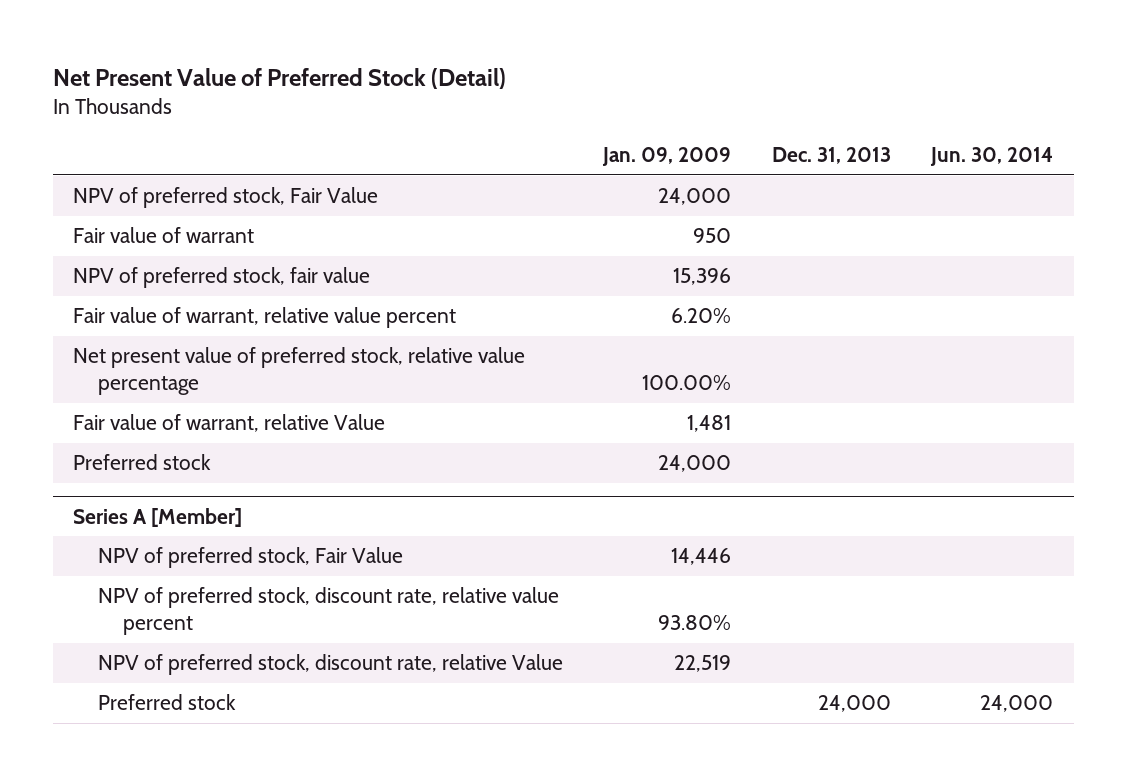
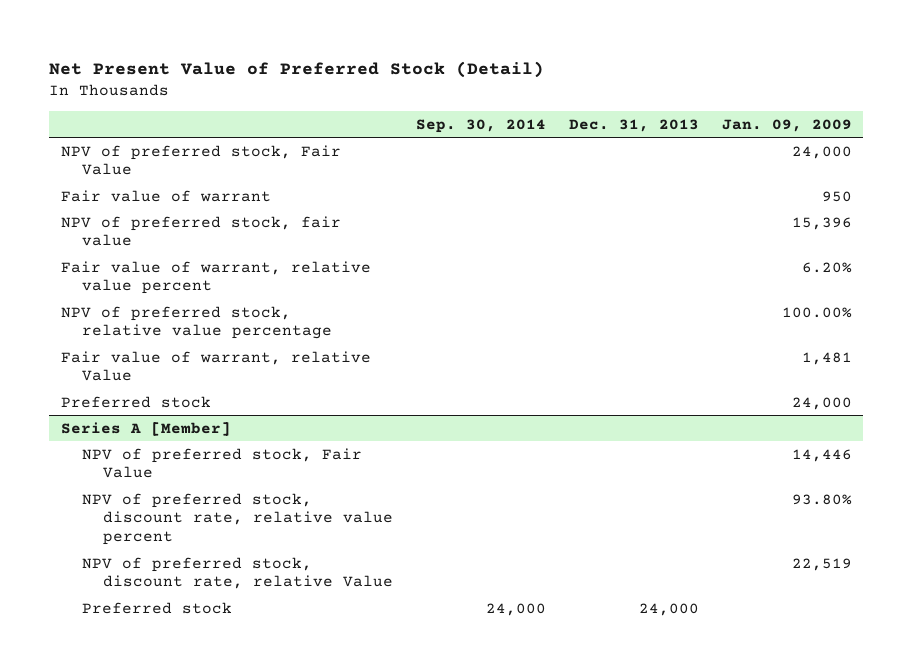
[930,147,1054,167] Jun. 30, 2014 -> none
none -> [416,118,547,133] Sep. 30, 2014
[73,347,526,396] Net present value of preferred stock, relative value percentage -> [60,305,332,340] NPV of preferred stock, relative value percentage

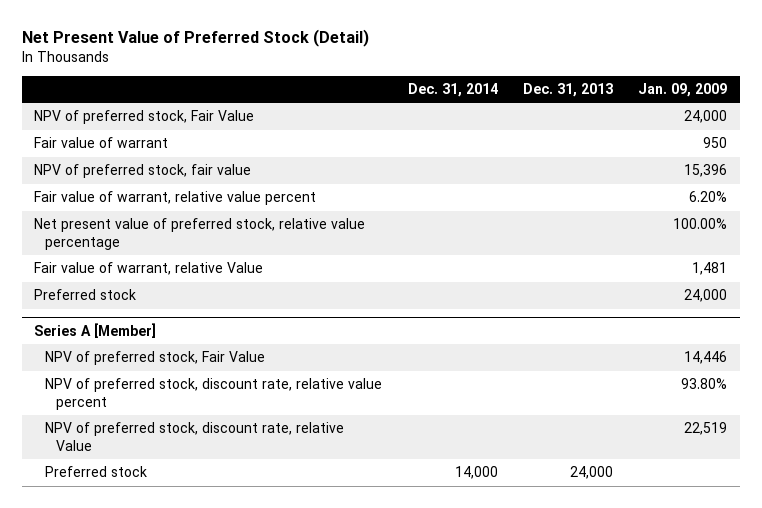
[416,118,547,133] Sep. 30, 2014 -> none
none -> [407,83,498,98] Dec. 31, 2014
[60,305,332,340] NPV of preferred stock, relative value percentage -> [34,218,366,250] Net present value of preferred stock, relative value percentage

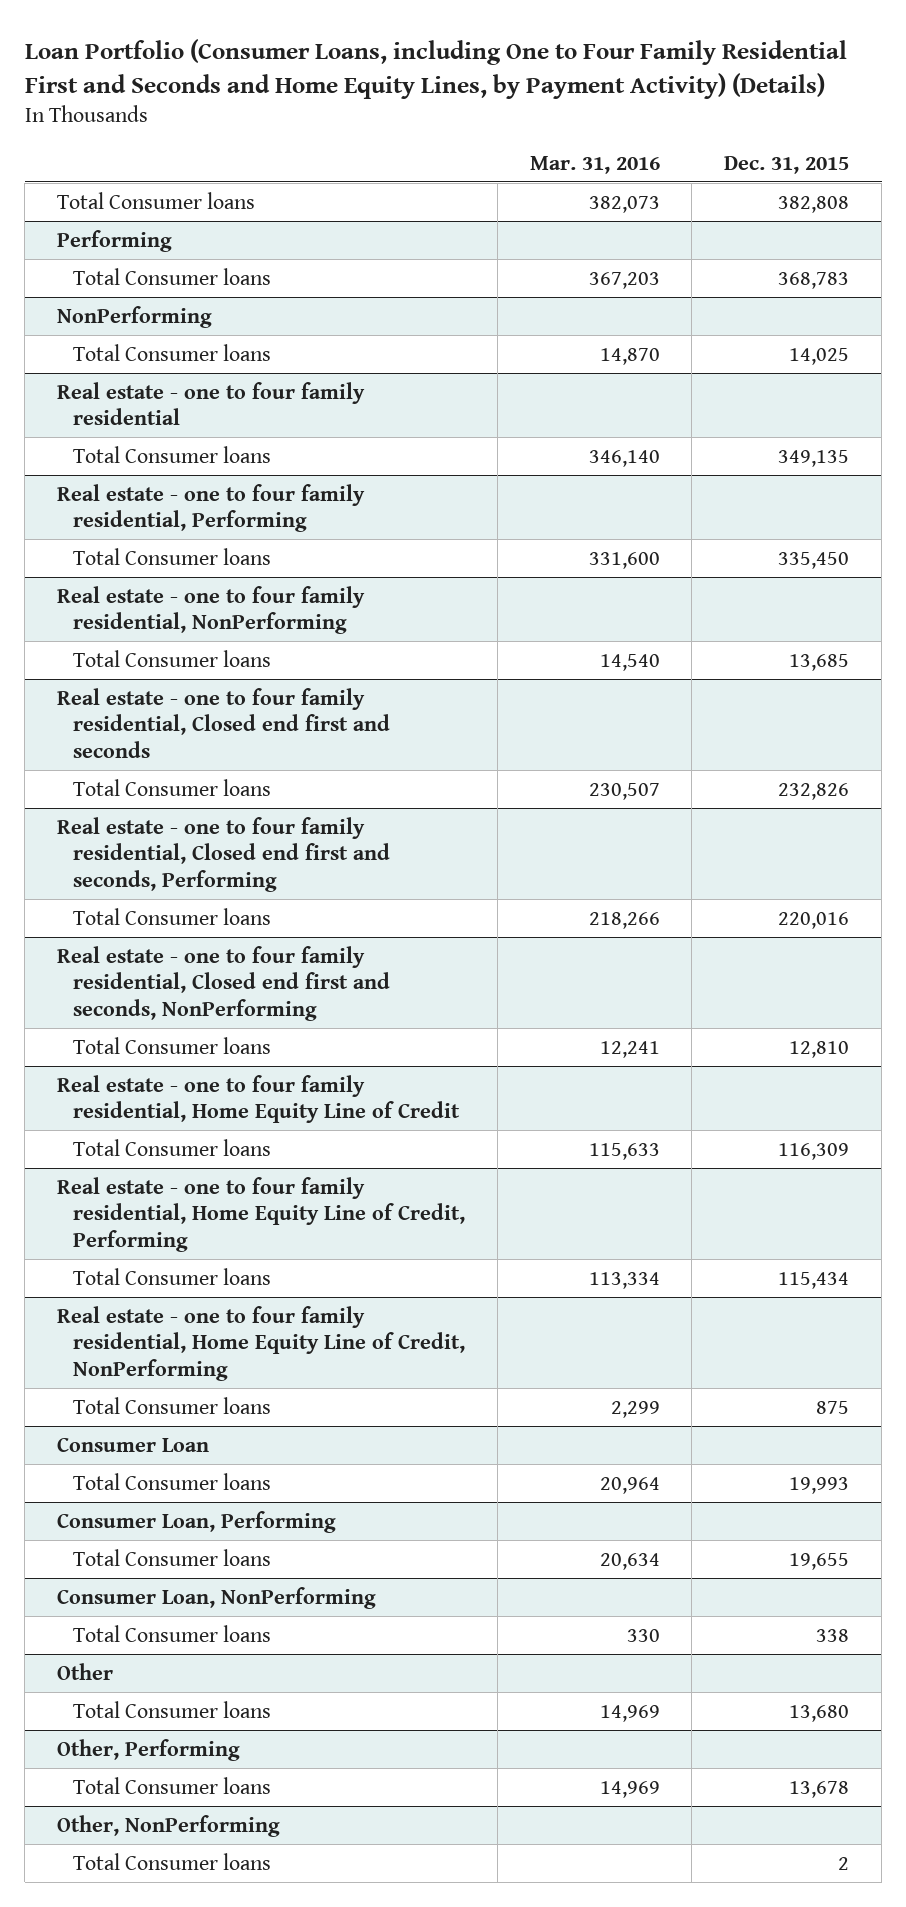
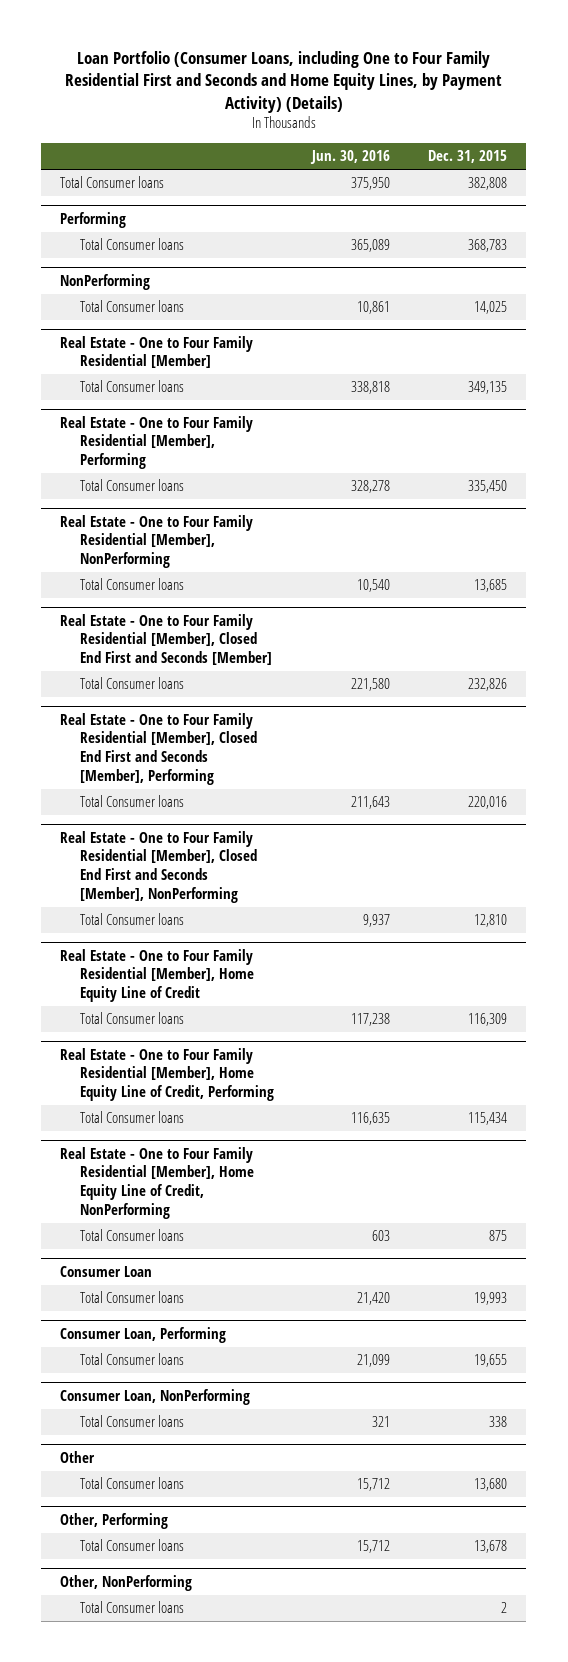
[529,155,660,174] Mar. 31, 2016 -> none
none -> [310,150,391,165] Jun. 30, 2016
[56,381,365,426] Real estate - one to four family residential -> [60,335,254,369] Real Estate - One to Four Family Residential [Member]
[56,483,365,533] Real estate - one to four family residential, Performing -> [60,415,254,469] Real Estate - One to Four Family Residential [Member], Performing
[56,585,365,635] Real estate - one to four family residential, NonPerforming -> [60,514,254,568] Real Estate - One to Four Family Residential [Member], NonPerforming
[56,687,391,758] Real estate - one to four family residential, Closed end first and seconds -> [60,613,272,665] Real Estate - One to Four Family Residential [Member], Closed End First and Seconds [Member]
[56,816,391,892] Real estate - one to four family residential, Closed end first and seconds, Performing -> [60,712,257,785] Real Estate - One to Four Family Residential [Member], Closed End First and Seconds [Member], Performing
[56,945,391,1021] Real estate - one to four family residential, Closed end first and seconds, NonPerforming -> [60,830,257,903] Real Estate - One to Four Family Residential [Member], Closed End First and Seconds [Member], NonPerforming
[56,1074,461,1124] Real estate - one to four family residential, Home Equity Line of Credit -> [60,948,254,1002] Real Estate - One to Four Family Residential [Member], Home Equity Line of Credit
[56,1176,466,1252] Real estate - one to four family residential, Home Equity Line of Credit, Performing -> [60,1047,274,1101] Real Estate - One to Four Family Residential [Member], Home Equity Line of Credit, Performing
[56,1305,466,1381] Real estate - one to four family residential, Home Equity Line of Credit, NonPerforming -> [60,1146,254,1219] Real Estate - One to Four Family Residential [Member], Home Equity Line of Credit, NonPerforming

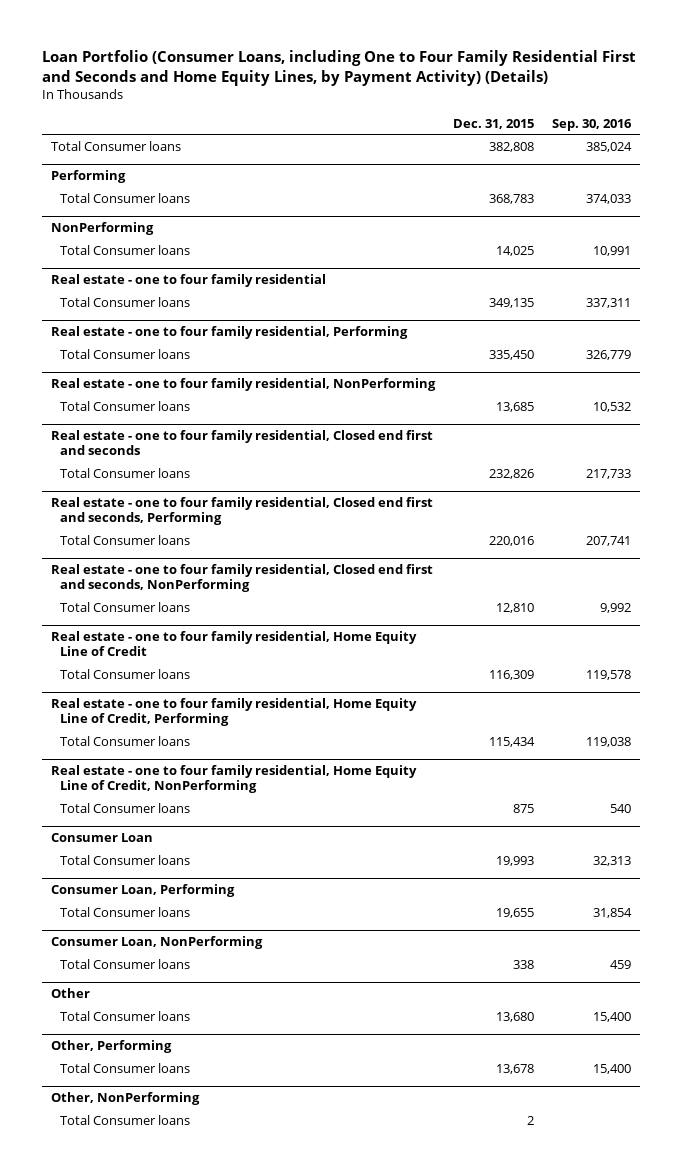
[310,150,391,165] Jun. 30, 2016 -> none
none -> [552,118,633,131] Sep. 30, 2016
[60,335,254,369] Real Estate - One to Four Family Residential [Member] -> [50,274,326,288] Real estate - one to four family residential
[60,415,254,469] Real Estate - One to Four Family Residential [Member], Performing -> [50,326,408,340] Real estate - one to four family residential, Performing
[60,514,254,568] Real Estate - One to Four Family Residential [Member], NonPerforming -> [50,378,436,392] Real estate - one to four family residential, NonPerforming
[60,613,272,665] Real Estate - One to Four Family Residential [Member], Closed End First and Seconds [Member] -> [50,430,433,456] Real estate - one to four family residential, Closed end first and seconds
[60,712,257,785] Real Estate - One to Four Family Residential [Member], Closed End First and Seconds [Member], Performing -> [50,497,433,526] Real estate - one to four family residential, Closed end first and seconds, Performing
[60,830,257,903] Real Estate - One to Four Family Residential [Member], Closed End First and Seconds [Member], NonPerforming -> [50,564,433,593] Real estate - one to four family residential, Closed end first and seconds, NonPerforming
[60,948,254,1002] Real Estate - One to Four Family Residential [Member], Home Equity Line of Credit -> [50,631,417,657] Real estate - one to four family residential, Home Equity Line of Credit
[60,1047,274,1101] Real Estate - One to Four Family Residential [Member], Home Equity Line of Credit, Performing -> [50,698,417,727] Real estate - one to four family residential, Home Equity Line of Credit, Performing
[60,1146,254,1219] Real Estate - One to Four Family Residential [Member], Home Equity Line of Credit, NonPerforming -> [50,765,417,794] Real estate - one to four family residential, Home Equity Line of Credit, NonPerforming

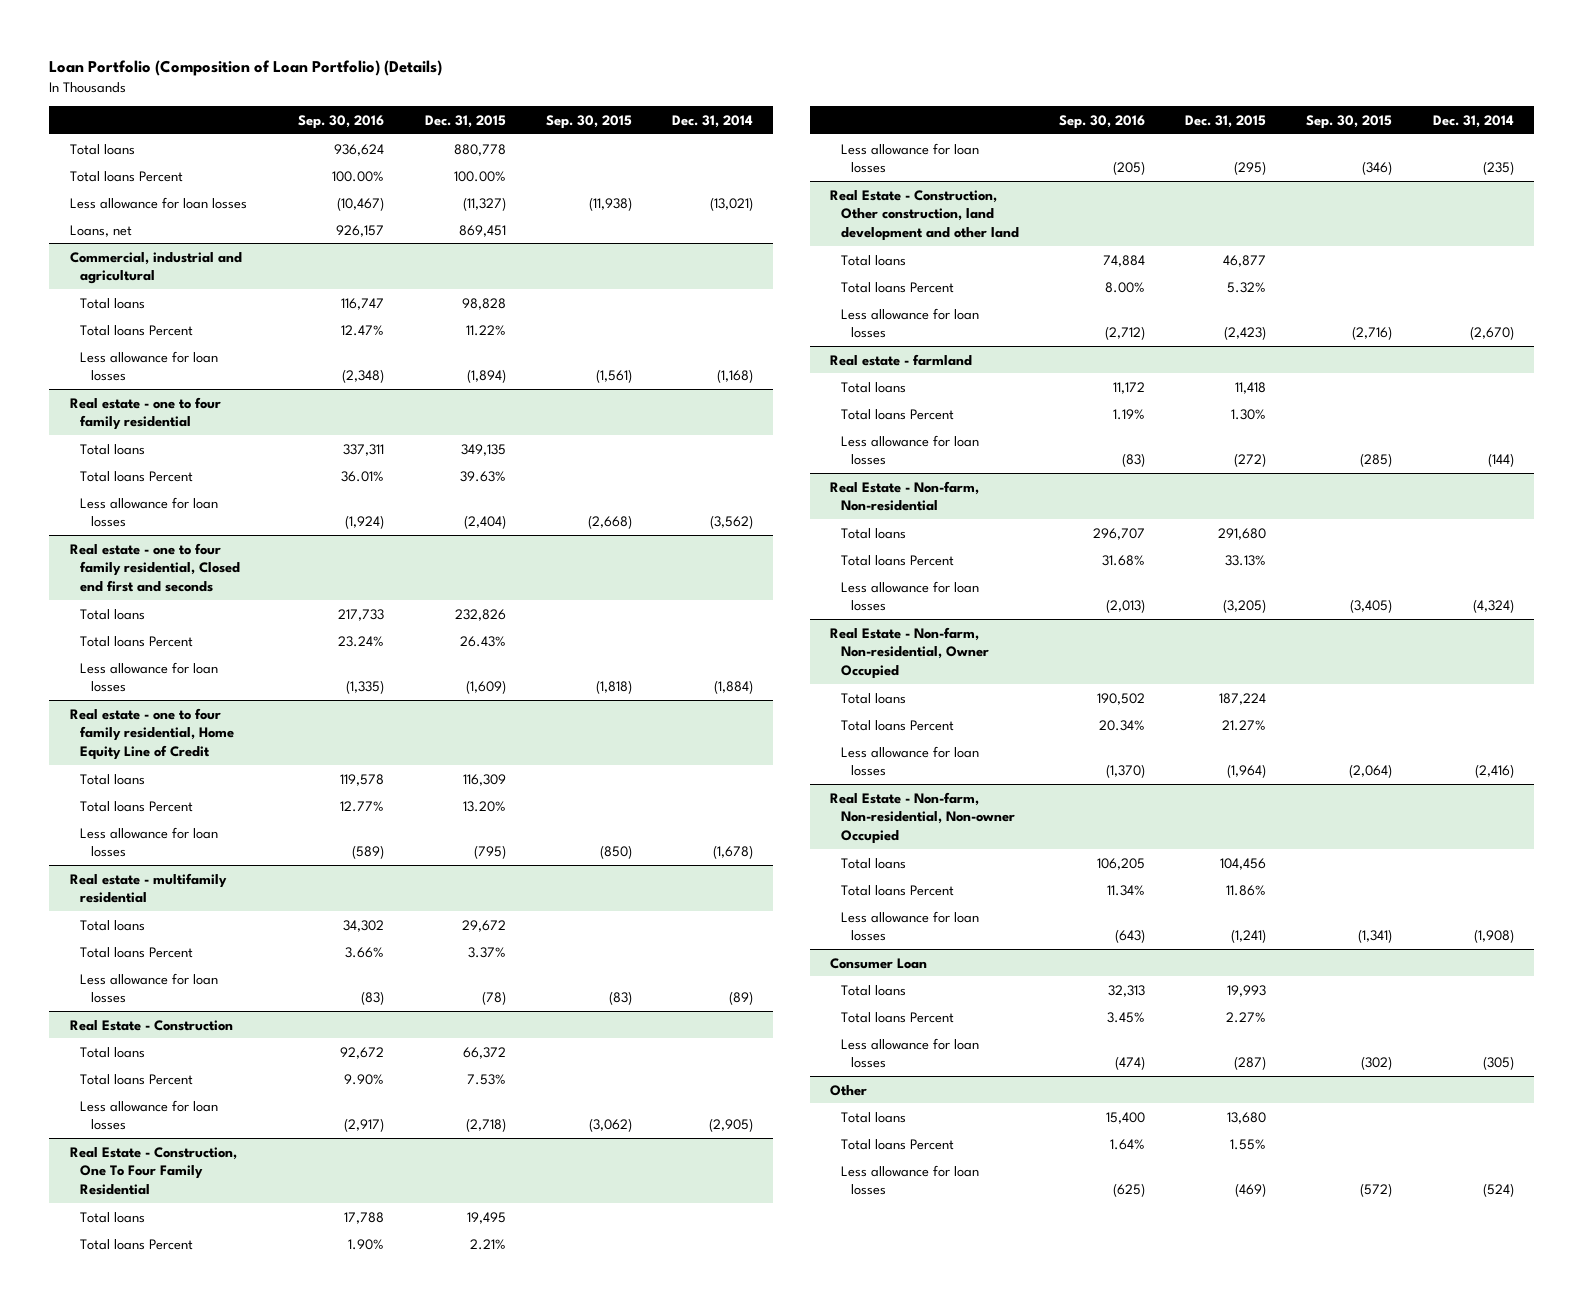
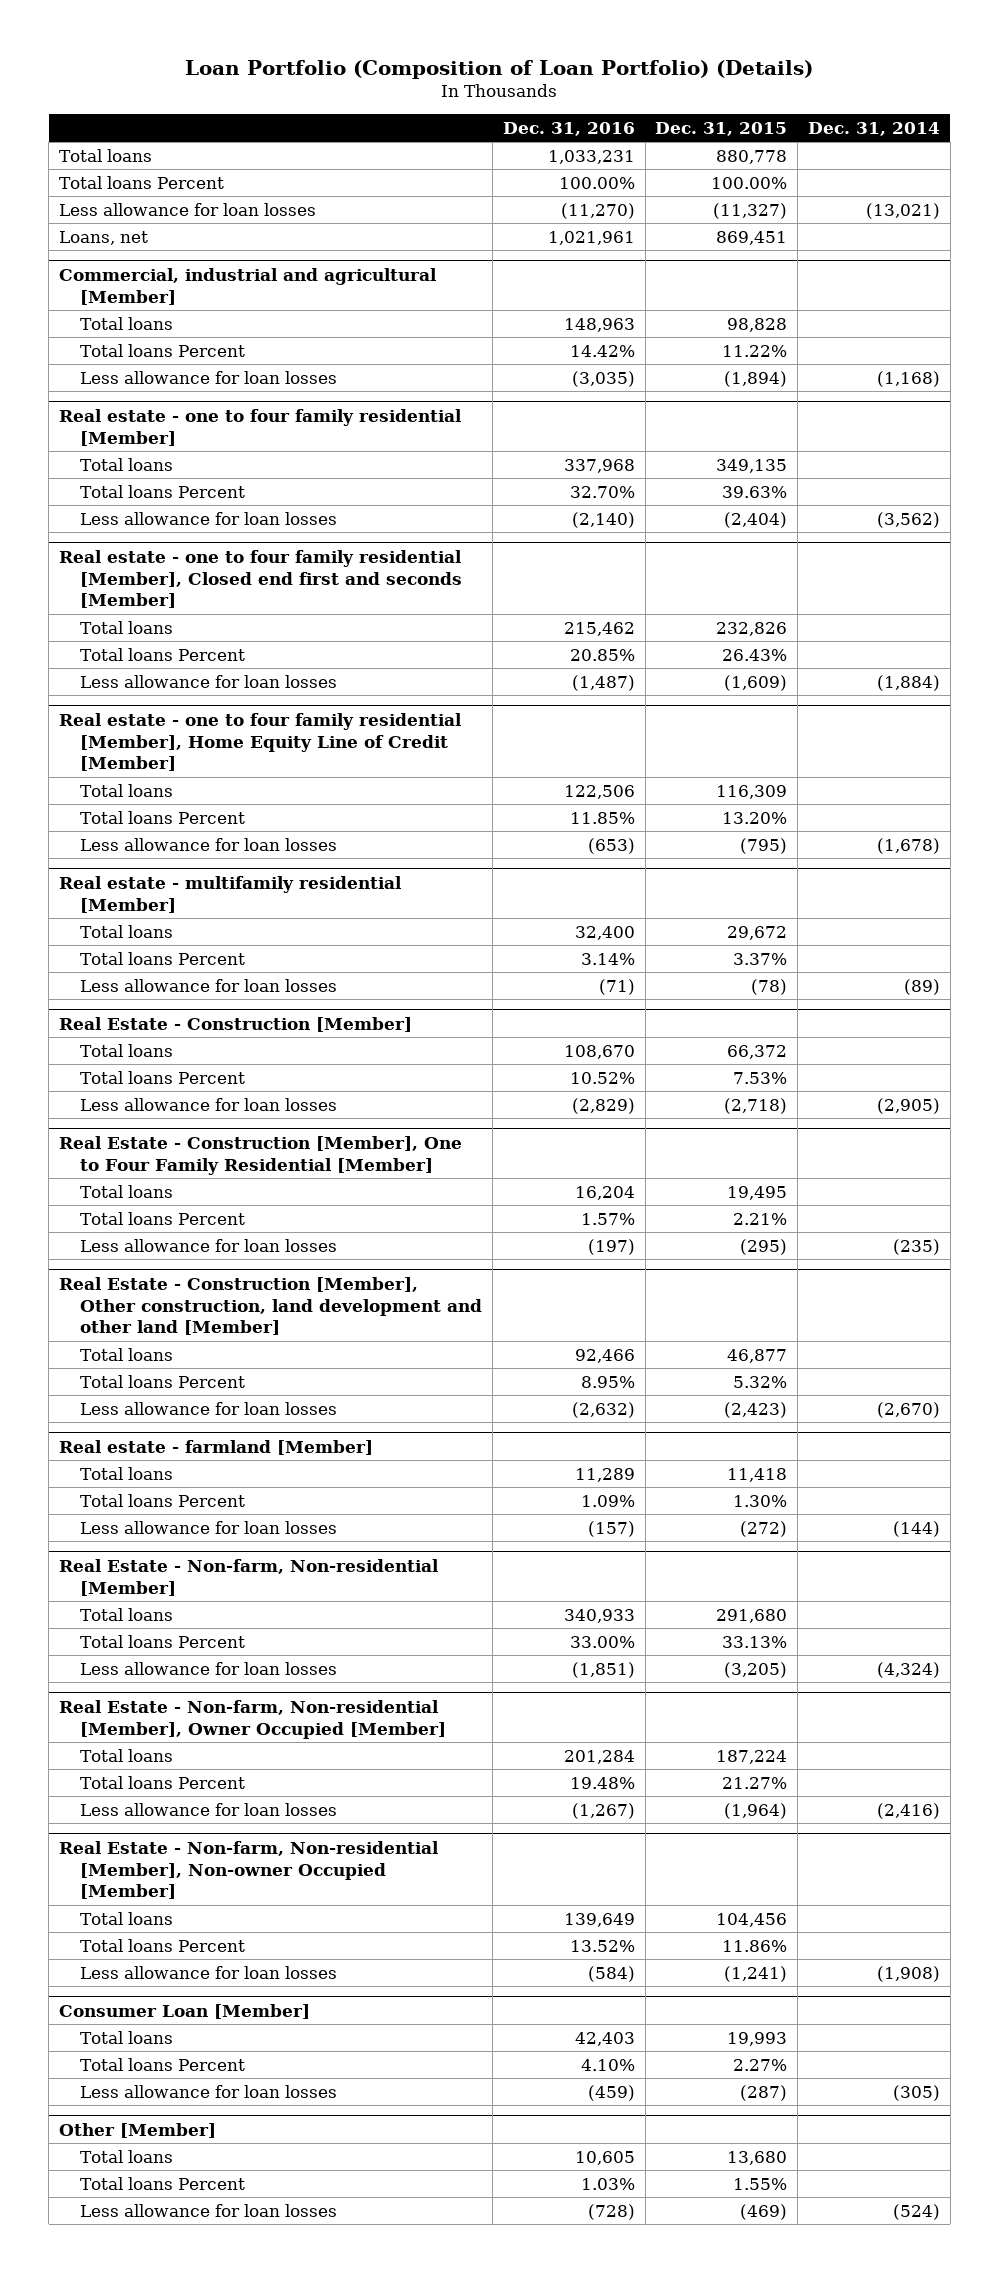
[298,114,385,129] Sep. 30, 2016 -> none
[546,114,633,129] Sep. 30, 2015 -> none
none -> [502,121,635,136] Dec. 31, 2016
[69,251,242,285] Commercial, industrial and agricultural -> [58,267,437,305] Commercial, industrial and agricultural [Member]
[69,396,221,431] Real estate - one to four family residential -> [58,408,462,446] Real estate - one to four family residential [Member]
[69,542,241,592] Real estate - one to four family residential, Closed end first and seconds -> [58,549,463,609] Real estate - one to four family residential [Member], Closed end first and seconds [Member]
[69,707,235,760] Real estate - one to four family residential, Home Equity Line of Credit -> [58,712,462,772] Real estate - one to four family residential [Member], Home Equity Line of Credit [Member]
[69,872,227,904] Real estate - multifamily residential -> [58,875,402,913] Real estate - multifamily residential [Member]
[69,1019,233,1031] Real Estate - Construction -> [58,1016,412,1032] Real Estate - Construction [Member]
[69,1146,237,1195] Real Estate - Construction, One To Four Family Residential -> [58,1135,462,1175] Real Estate - Construction [Member], One to Four Family Residential [Member]
[829,189,1019,241] Real Estate - Construction, Other construction, land development and other land -> [58,1276,483,1336] Real Estate - Construction [Member], Other construction, land development and other land [Member]
[829,353,972,366] Real estate - farmland -> [58,1439,373,1455] Real estate - farmland [Member]
[829,480,979,512] Real Estate - Non-farm, Non-residential -> [58,1558,439,1596] Real Estate - Non-farm, Non-residential [Member]
[829,626,989,679] Real Estate - Non-farm, Non-residential, Owner Occupied -> [58,1699,447,1739] Real Estate - Non-farm, Non-residential [Member], Owner Occupied [Member]
[829,791,1015,844] Real Estate - Non-farm, Non-residential, Non-owner Occupied -> [58,1840,439,1900] Real Estate - Non-farm, Non-residential [Member], Non-owner Occupied [Member]
[829,957,927,969] Consumer Loan -> [58,2003,310,2019] Consumer Loan [Member]
[829,1084,867,1096] Other -> [58,2122,216,2138] Other [Member]

